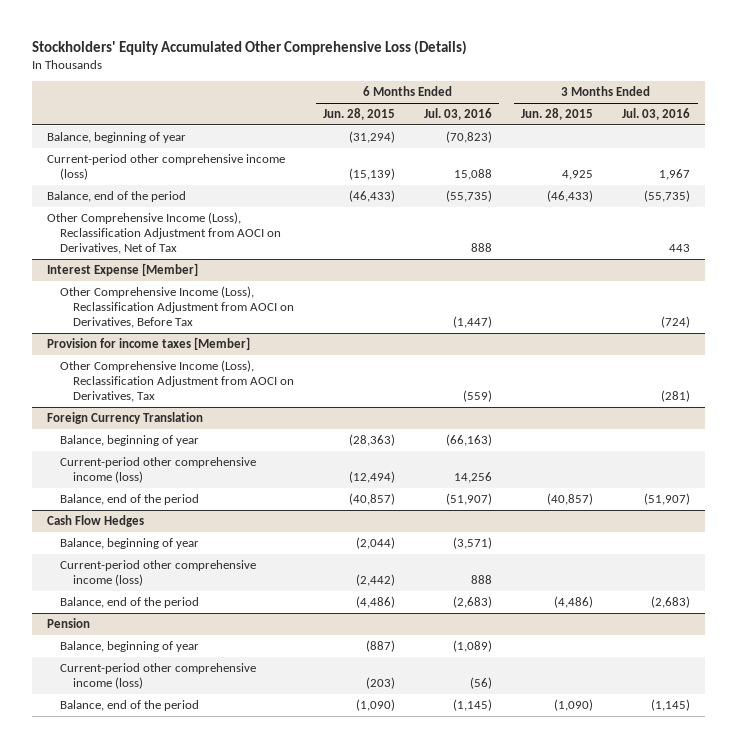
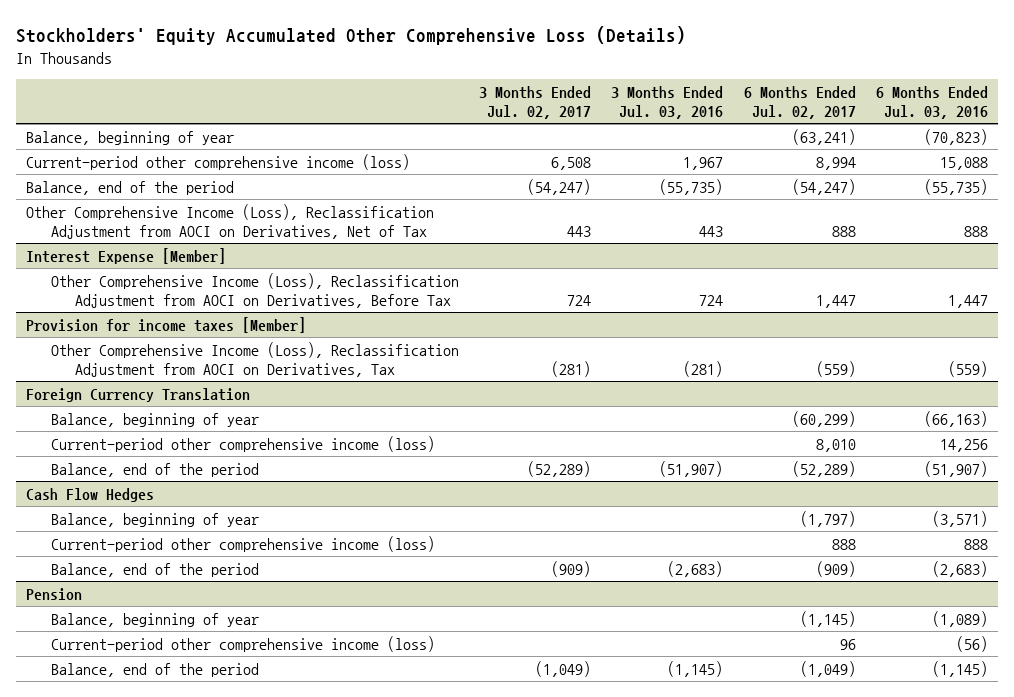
[323,108,396,121] Jun. 28, 2015 -> none
[521,108,594,121] Jun. 28, 2015 -> none
none -> [479,85,592,119] 3 Months Ended Jul. 02, 2017
none -> [743,85,856,119] 6 Months Ended Jul. 02, 2017
[453,315,493,328] (1,447) -> [947,294,988,308] 1,447
[661,315,691,328] (724) -> [699,294,724,306] 724

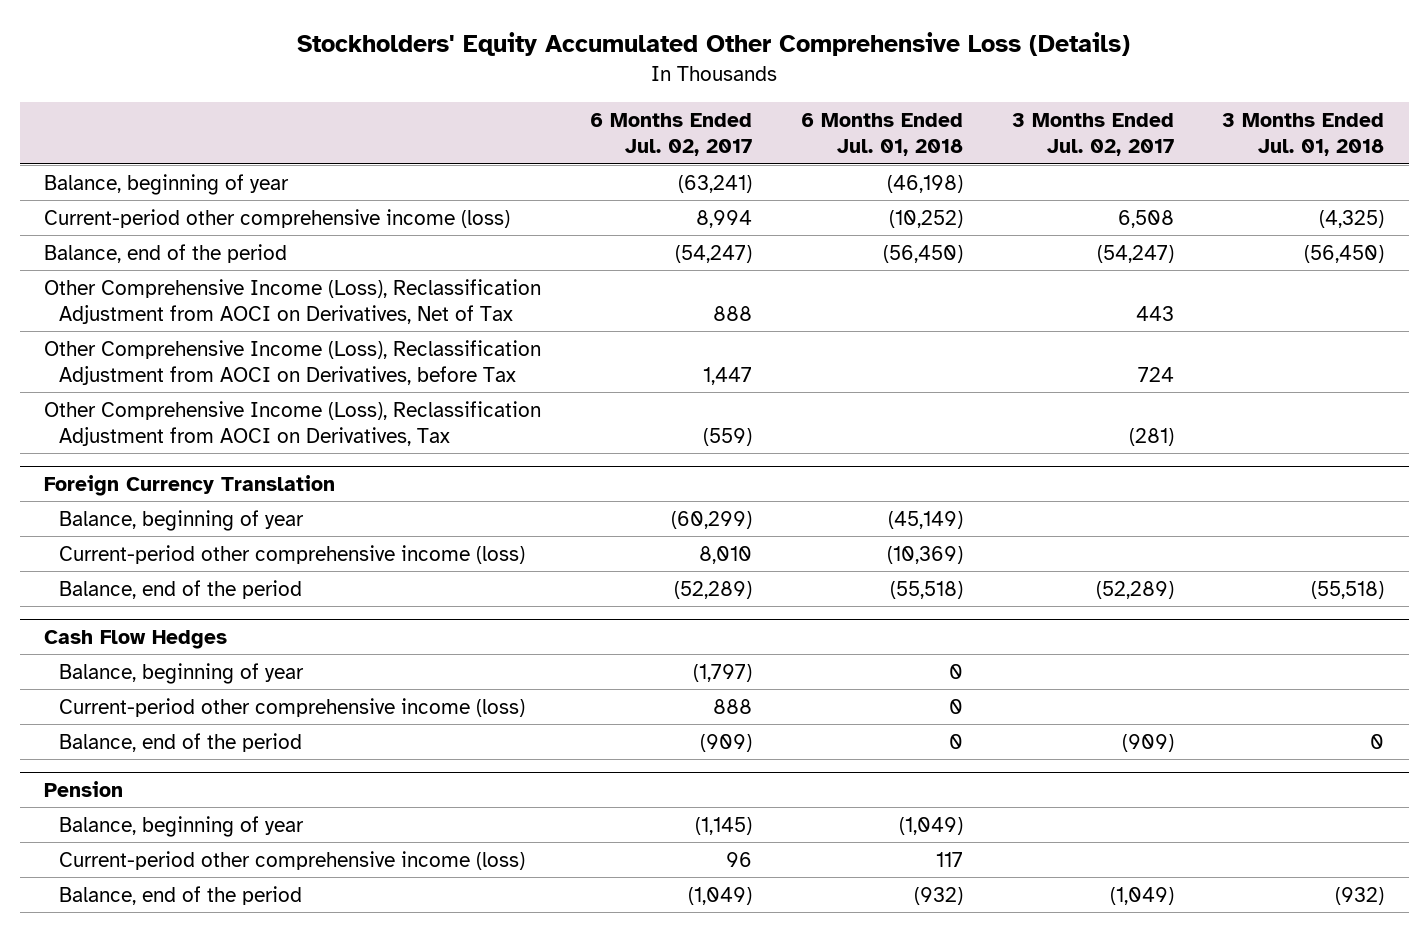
[611,85,724,119] 3 Months Ended Jul. 03, 2016 -> none
[875,85,988,119] 6 Months Ended Jul. 03, 2016 -> none
none -> [800,113,963,157] 6 Months Ended Jul. 01, 2018
none -> [1222,113,1385,157] 3 Months Ended Jul. 01, 2018
[26,247,227,264] Interest Expense [Member] -> none
[26,316,307,333] Provision for income taxes [Member] -> none
[50,272,459,308] Other Comprehensive Income (Loss), Reclassification Adjustment from AOCI on Derivatives, Before Tax -> [43,339,541,385] Other Comprehensive Income (Loss), Reclassification Adjustment from AOCI on Derivatives, before Tax

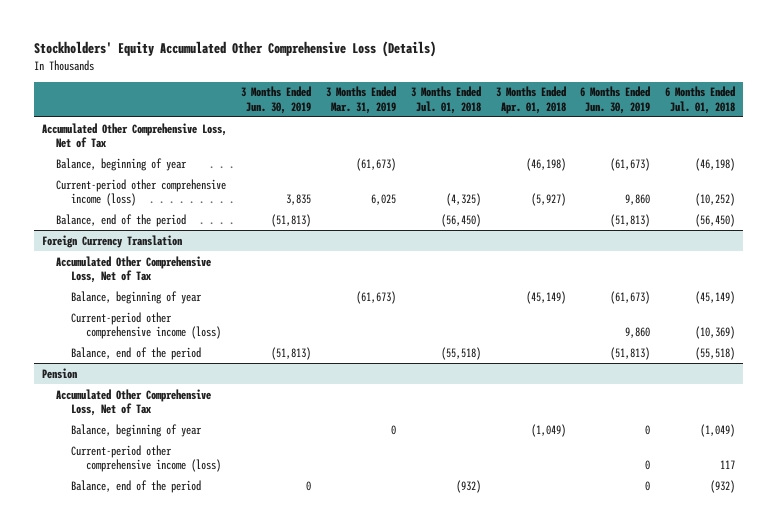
[589,113,752,157] 6 Months Ended Jul. 02, 2017 -> none
[1011,113,1174,157] 3 Months Ended Jul. 02, 2017 -> none
none -> [241,86,312,114] 3 Months Ended Jun. 30, 2019
none -> [326,86,397,114] 3 Months Ended Mar. 31, 2019
none -> [495,86,566,114] 3 Months Ended Apr. 01, 2018
none -> [580,86,651,114] 6 Months Ended Jun. 30, 2019
none -> [41,122,227,148] Accumulated Other Comprehensive Loss, Net of Tax
[43,278,541,324] Other Comprehensive Income (Loss), Reclassification Adjustment from AOCI on Derivatives, Net of Tax -> none
[43,339,541,385] Other Comprehensive Income (Loss), Reclassification Adjustment from AOCI on Derivatives, before Tax -> none
[43,400,541,446] Other Comprehensive Income (Loss), Reclassification Adjustment from AOCI on Derivatives, Tax -> none
none -> [56,255,212,283] Accumulated Other Comprehensive Loss, Net of Tax
[43,629,227,649] Cash Flow Hedges -> none
[59,662,305,684] Balance, beginning of year -> none
[59,697,526,717] Current-period other comprehensive income (loss) -> none
[59,732,303,752] Balance, end of the period -> none
none -> [56,388,212,416] Accumulated Other Comprehensive Loss, Net of Tax

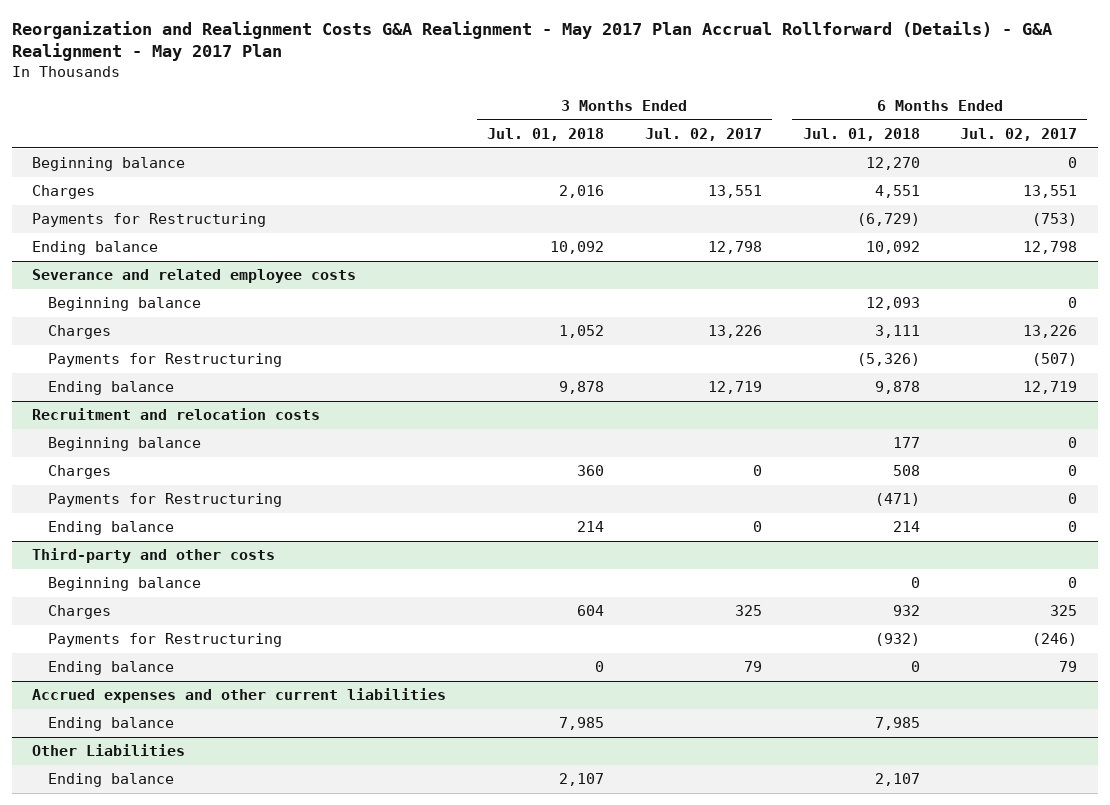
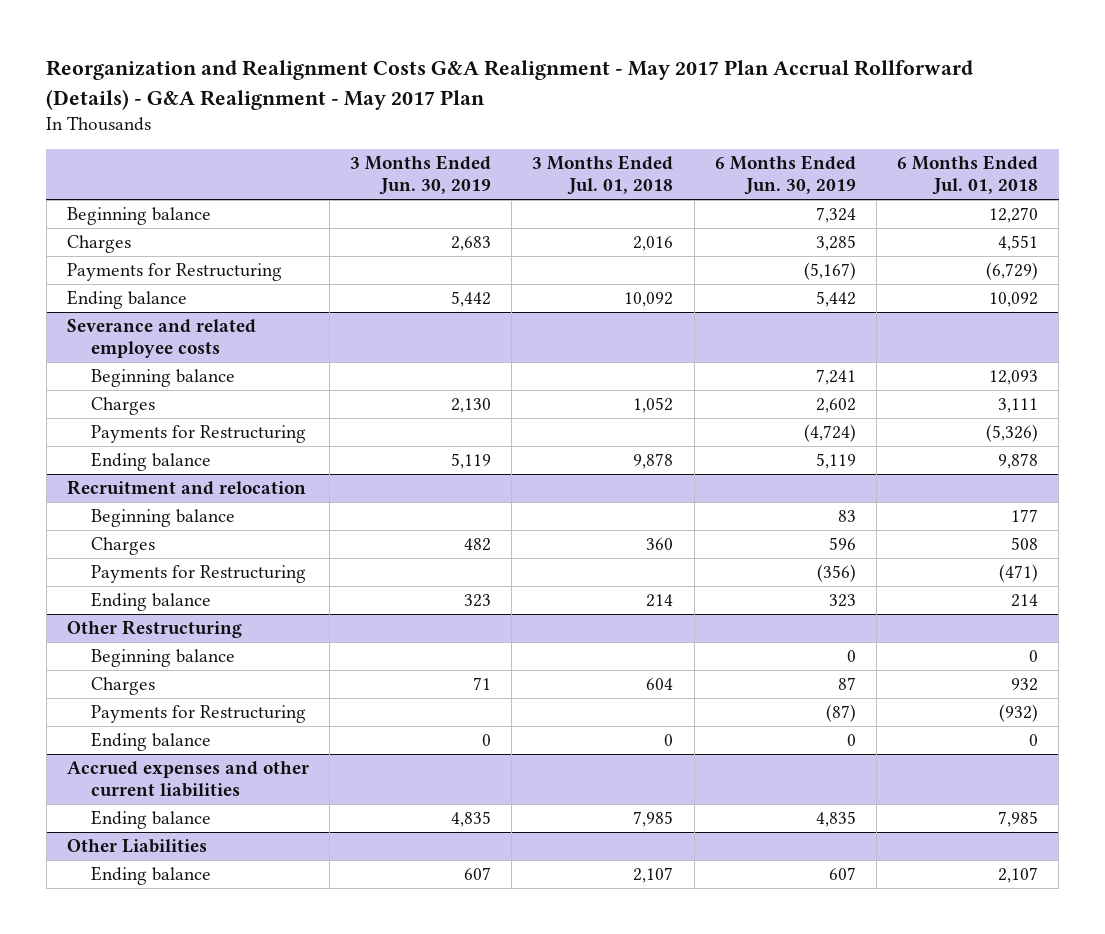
[644,128,762,142] Jul. 02, 2017 -> none
[960,128,1078,142] Jul. 02, 2017 -> none
none -> [350,154,492,196] 3 Months Ended Jun. 30, 2019
none -> [714,154,856,196] 6 Months Ended Jun. 30, 2019
[32,408,321,421] Recruitment and relocation costs -> [66,480,306,496] Recruitment and relocation
[32,548,276,564] Third-party and other costs -> [66,620,242,639] Other Restructuring

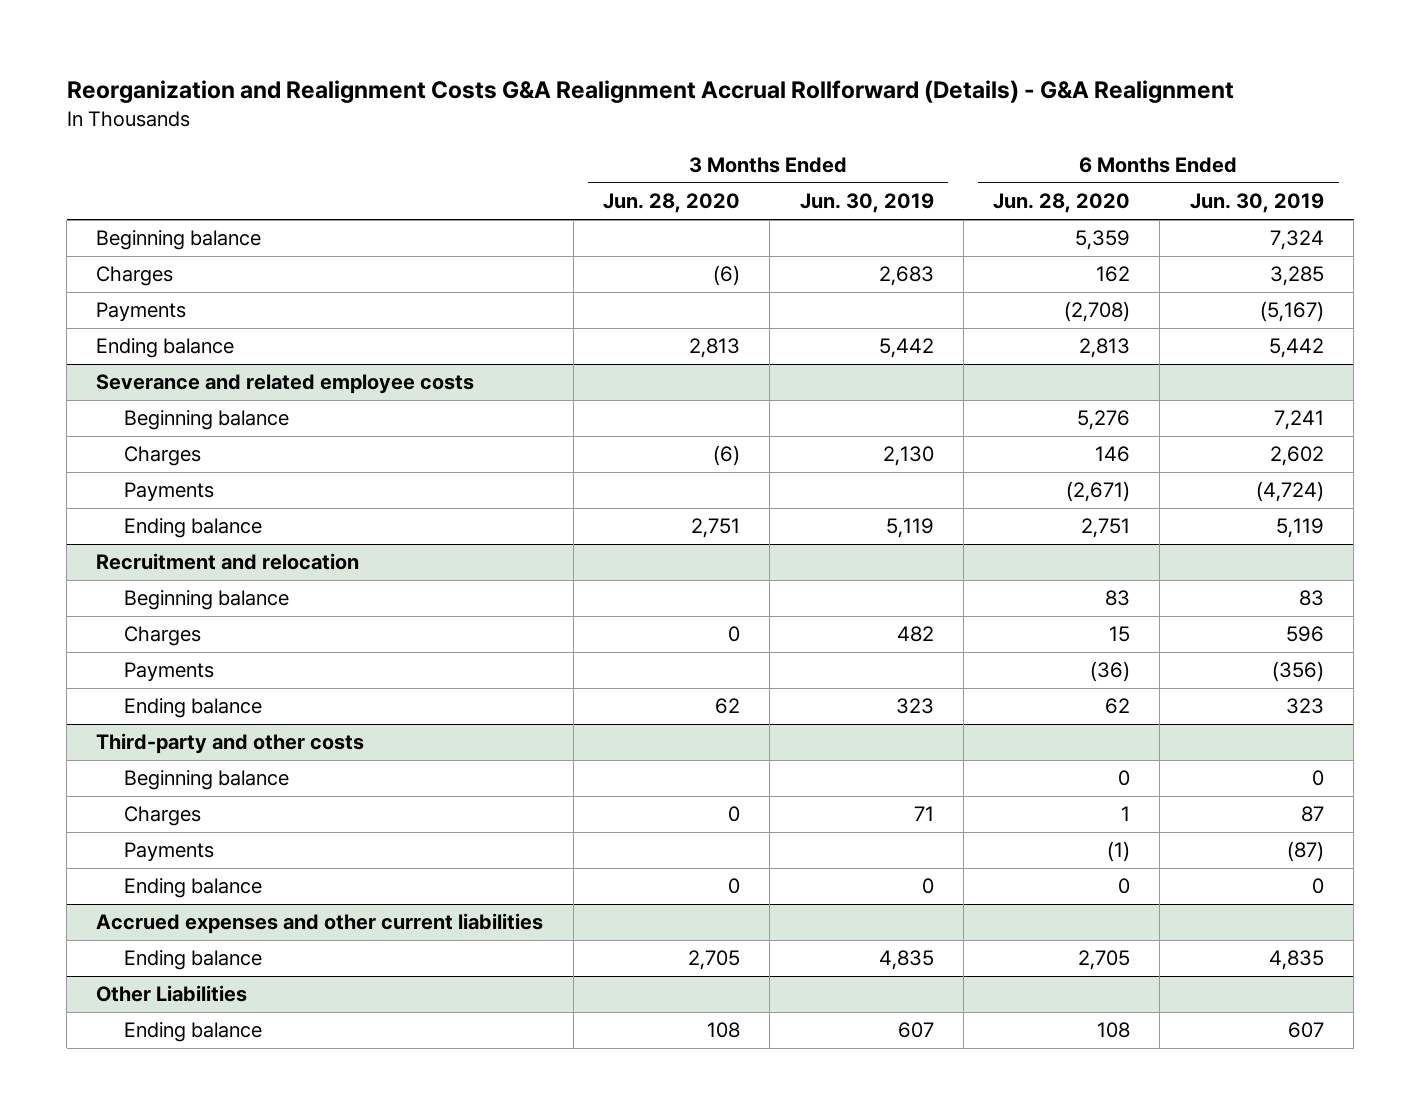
[46,60,974,110] Reorganization and Realignment Costs G&A Realignment - May 2017 Plan Accrual Rollforward (Details) - G&A Realignment - May 2017 Plan -> [66,80,1234,104] Reorganization and Realignment Costs G&A Realignment Accrual Rollforward (Details) - G&A Realignment
[532,154,674,196] 3 Months Ended Jul. 01, 2018 -> none
[897,154,1039,196] 6 Months Ended Jul. 01, 2018 -> none
none -> [602,193,740,214] Jun. 28, 2020
none -> [993,193,1131,214] Jun. 28, 2020
[66,263,282,282] Payments for Restructuring -> [96,302,187,323] Payments
[90,425,306,444] Payments for Restructuring -> [123,482,214,503] Payments
[90,565,306,584] Payments for Restructuring -> [123,662,214,683] Payments
[66,620,242,639] Other Restructuring -> [96,733,365,755] Third-party and other costs
[90,705,306,724] Payments for Restructuring -> [123,842,214,863] Payments

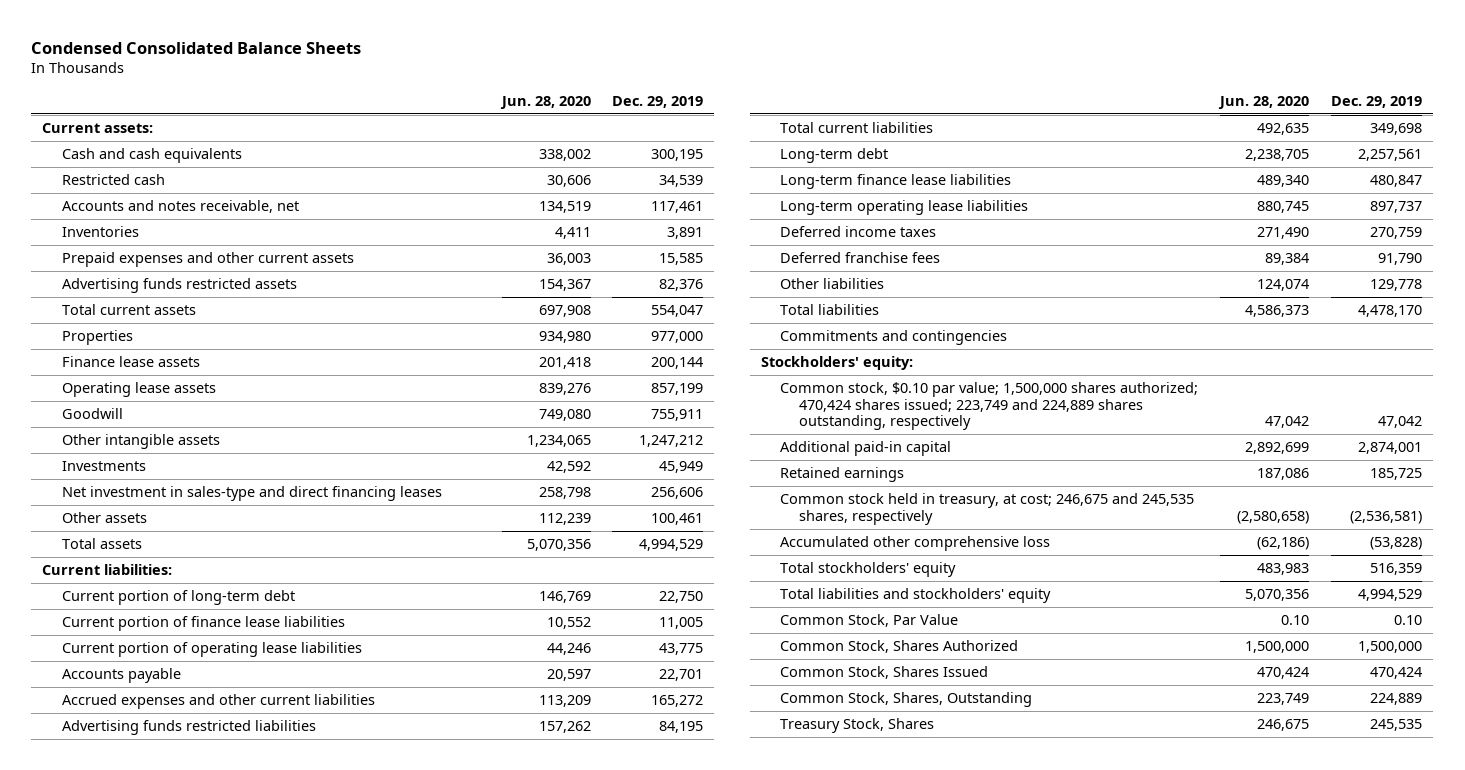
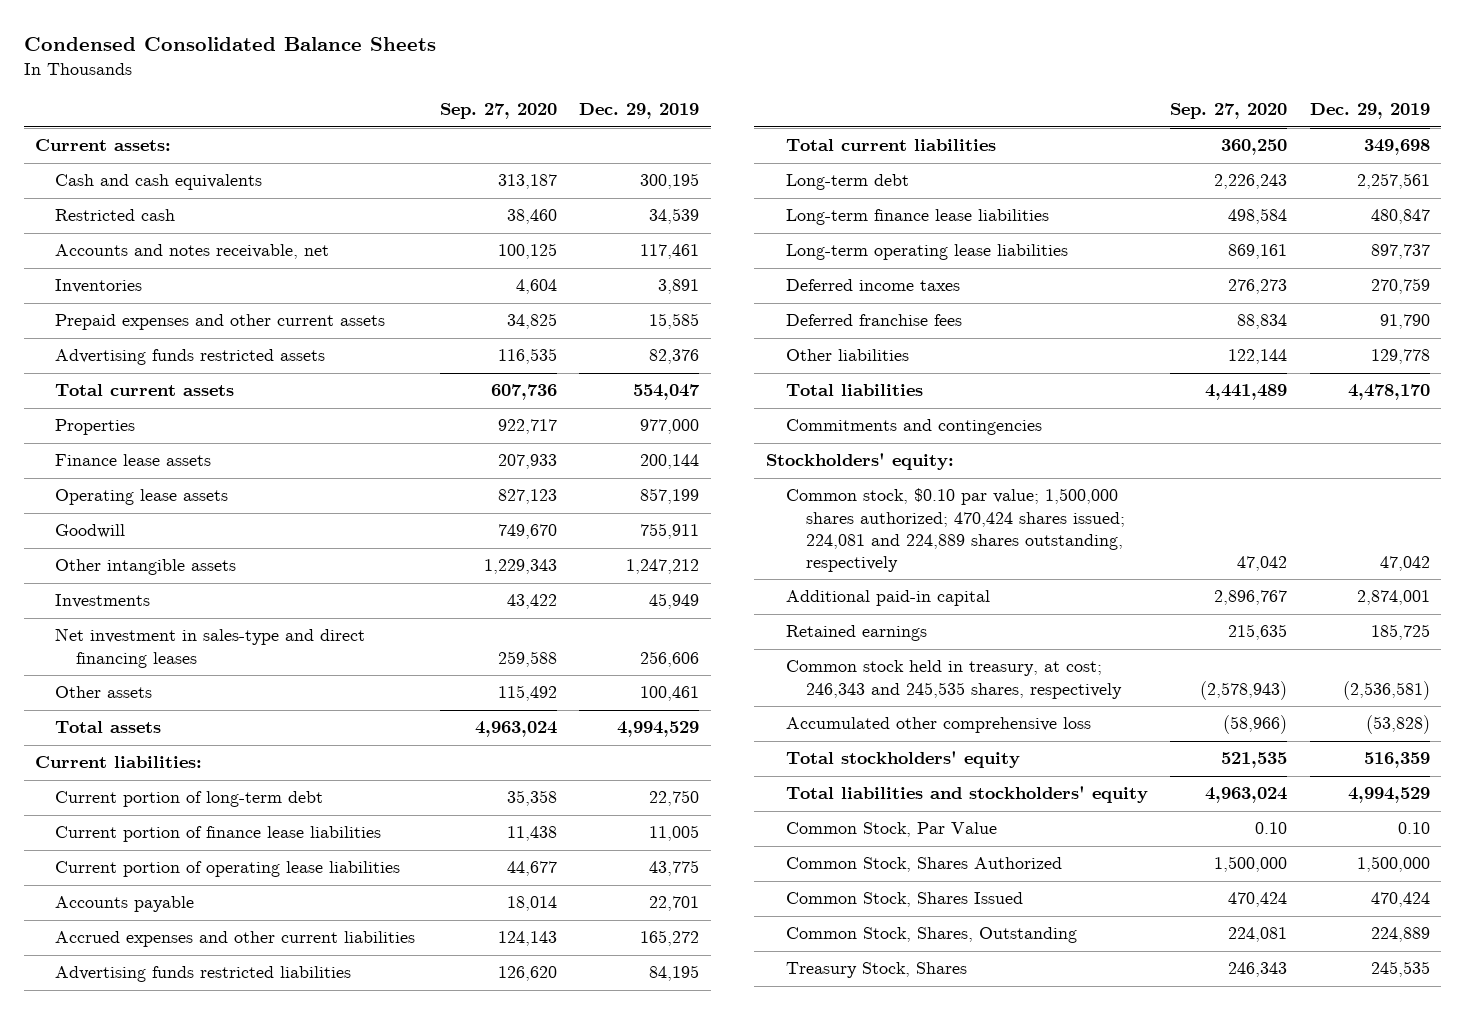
[499,95,591,109] Jun. 28, 2020 -> none
none -> [439,103,557,120] Sep. 27, 2020
[780,382,1199,431] Common stock, $0.10 par value; 1,500,000 shares authorized; 470,424 shares issued; 223,749 and 224,889 shares outstanding, respectively -> [785,488,1126,572] Common stock, $0.10 par value; 1,500,000 shares authorized; 470,424 shares issued; 224,081 and 224,889 shares outstanding, respectively
[780,493,1195,525] Common stock held in treasury, at cost; 246,675 and 245,535 shares, respectively -> [785,660,1123,699] Common stock held in treasury, at cost; 246,343 and 245,535 shares, respectively

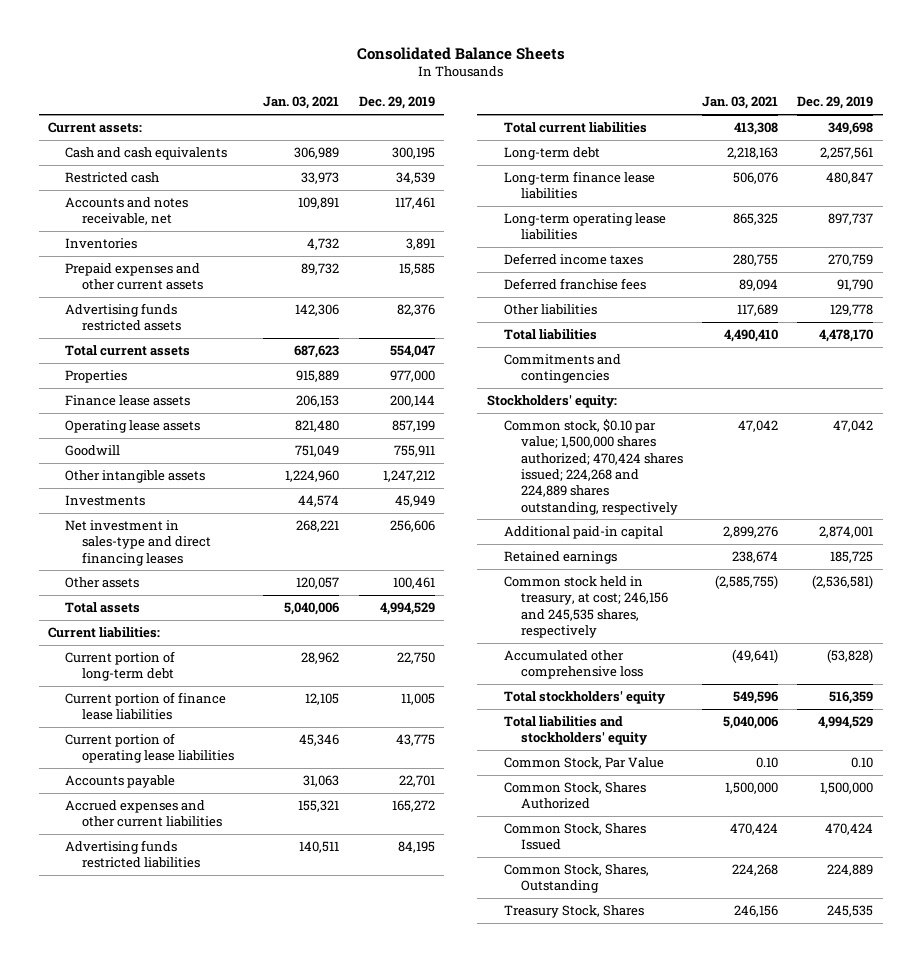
[23,37,436,52] Condensed Consolidated Balance Sheets -> [356,46,565,60] Consolidated Balance Sheets
[439,103,557,120] Sep. 27, 2020 -> none
none -> [263,96,340,110] Jan. 03, 2021
[785,488,1126,572] Common stock, $0.10 par value; 1,500,000 shares authorized; 470,424 shares issued; 224,081 and 224,889 shares outstanding, respectively -> [503,419,683,515] Common stock, $0.10 par value; 1,500,000 shares authorized; 470,424 shares issued; 224,268 and 224,889 shares outstanding, respectively
[785,660,1123,699] Common stock held in treasury, at cost; 246,343 and 245,535 shares, respectively -> [503,576,668,638] Common stock held in treasury, at cost; 246,156 and 245,535 shares, respectively

